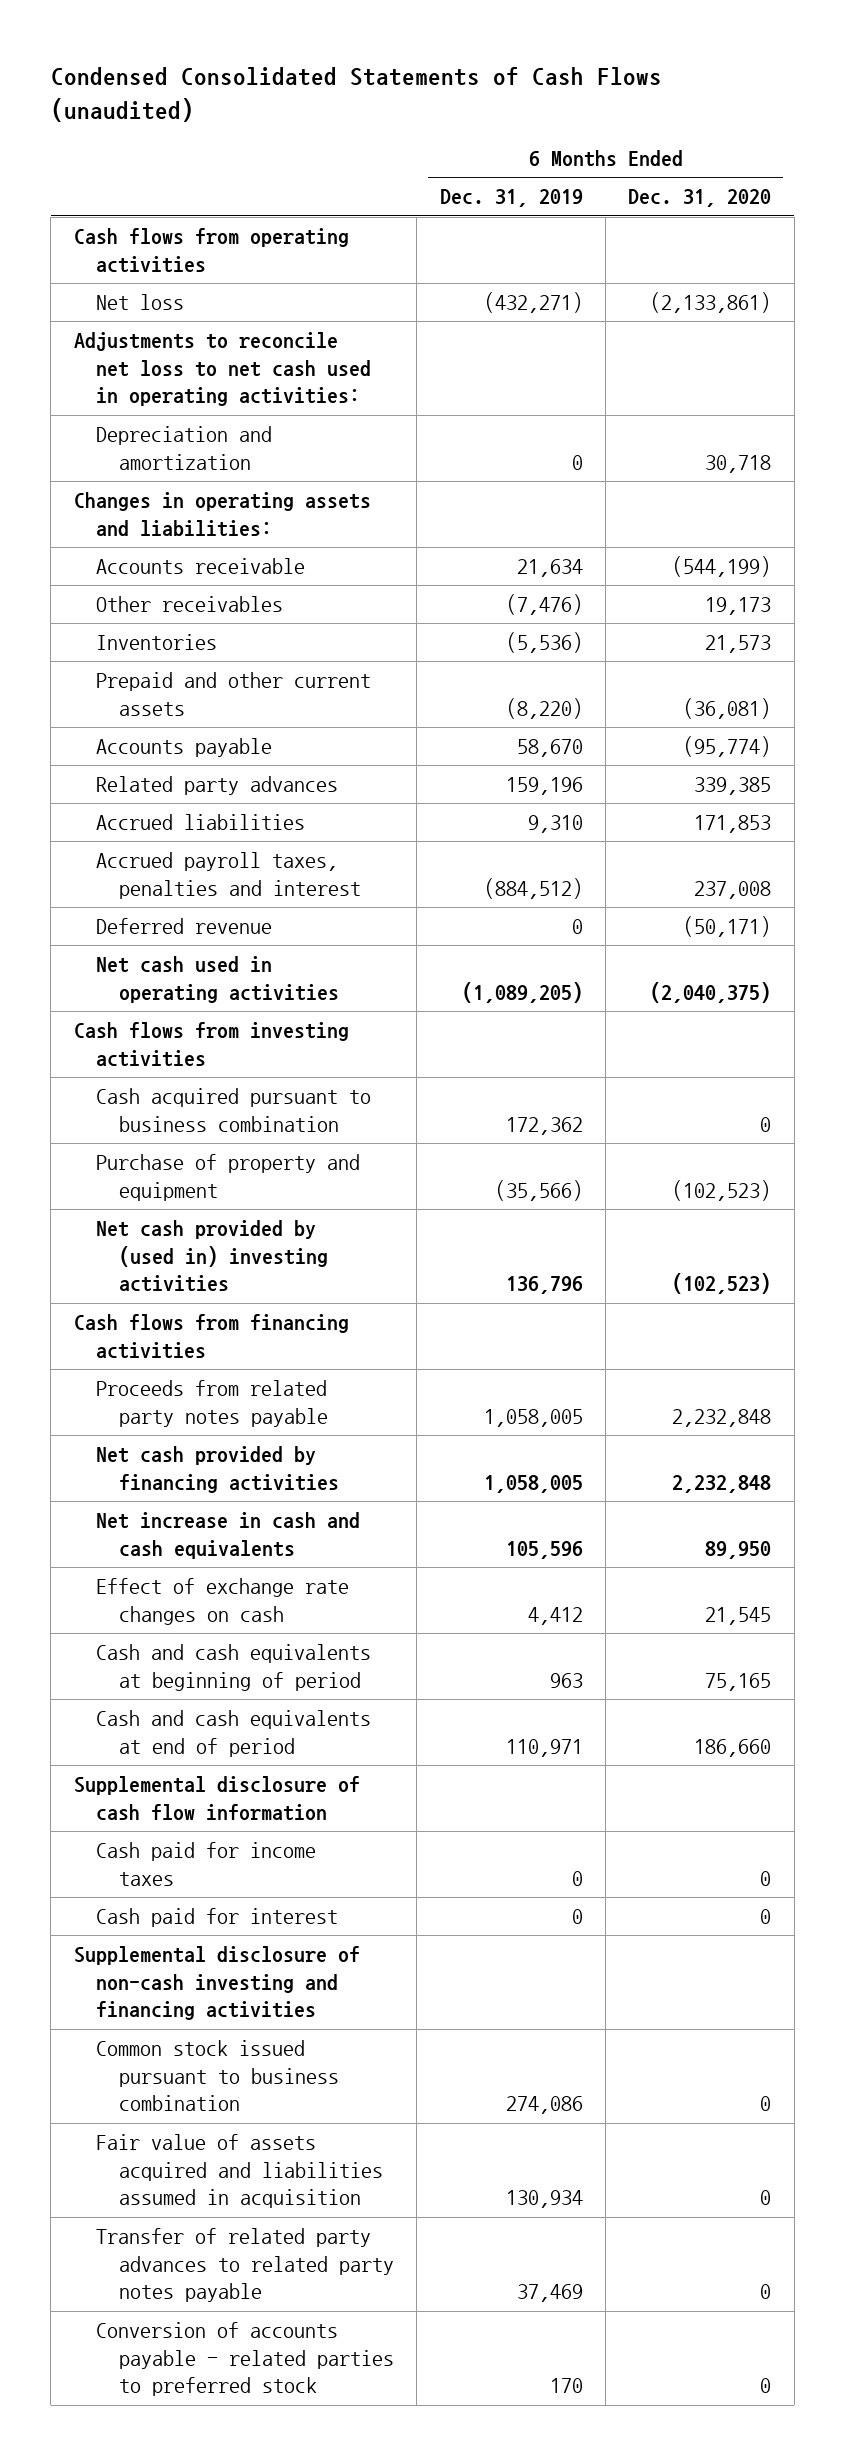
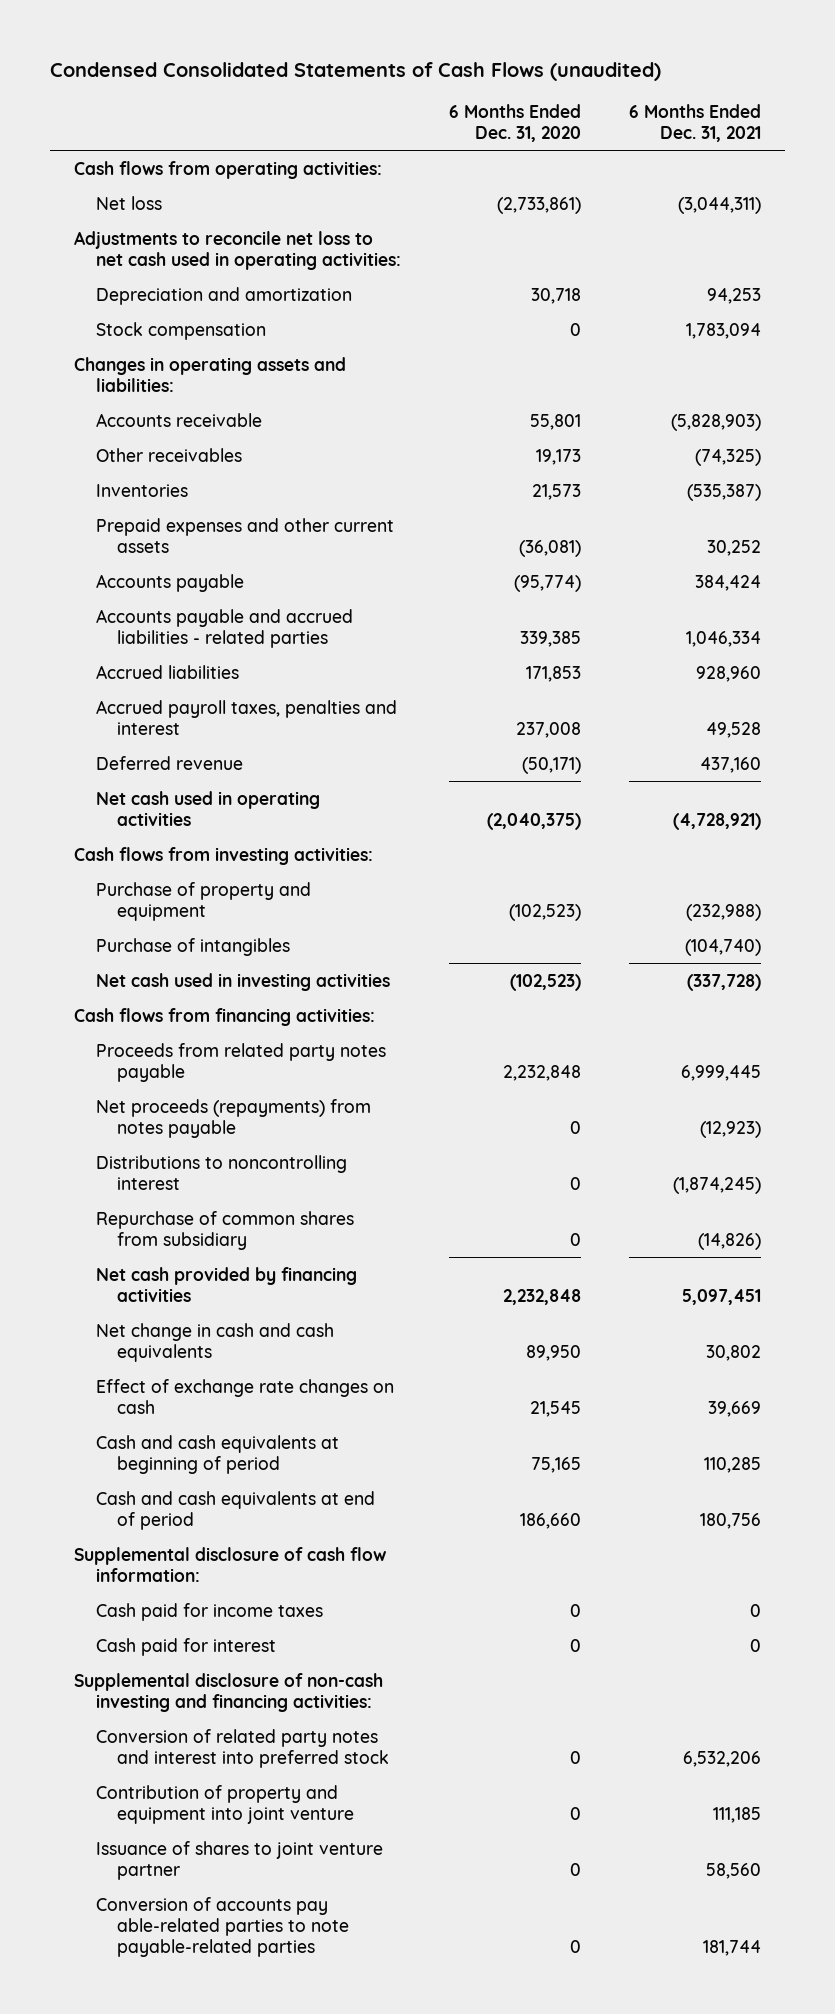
[439,189,583,208] Dec. 31, 2019 -> none
none -> [629,103,762,143] 6 Months Ended Dec. 31, 2021
[73,228,349,273] Cash flows from operating activities -> [73,160,382,179] Cash flows from operating activities:
[650,292,772,314] (2,133,861) -> [497,196,582,214] (2,733,861)
none -> [95,321,266,340] Stock compensation
[672,556,772,578] (544,199) -> [530,413,582,430] 55,801
[96,672,372,716] Prepaid and other current assets -> [95,517,394,553] Prepaid expenses and other current assets
[96,776,339,796] Related party advances -> [95,608,353,648] Accounts payable and accrued liabilities - related parties
[96,1088,372,1132] Cash acquired pursuant to business combination -> none
[73,1022,349,1067] Cash flows from investing activities -> [73,846,373,865] Cash flows from investing activities:
none -> [95,937,290,956] Purchase of intangibles
[96,1220,329,1293] Net cash provided by (used in) investing activities -> [95,972,390,991] Net cash used in investing activities
[73,1314,349,1359] Cash flows from financing activities -> [73,1007,375,1026] Cash flows from financing activities:
none -> [95,1098,371,1138] Net proceeds (repayments) from notes payable
none -> [95,1154,347,1190] Distributions to noncontrolling interest
none -> [95,1210,354,1250] Repurchase of common shares from subsidiary
[96,1512,361,1559] Net increase in cash and cash equivalents -> [95,1322,334,1362] Net change in cash and cash equivalents
[73,1776,360,1821] Supplemental disclosure of cash flow information -> [73,1546,386,1582] Supplemental disclosure of cash flow information:
[96,2040,340,2112] Common stock issued pursuant to business combination -> none
[96,2134,384,2209] Fair value of assets acquired and liabilities assumed in acquisition -> none
[96,2228,395,2303] Transfer of related party advances to related party notes payable -> none
[73,1946,360,2021] Supplemental disclosure of non-cash investing and financing activities -> [73,1672,383,1712] Supplemental disclosure of non-cash investing and financing activities:
none -> [95,1728,390,1768] Conversion of related party notes and interest into preferred stock
none -> [95,1784,355,1824] Contribution of property and equipment into joint venture
none -> [95,1840,383,1880] Issuance of shares to joint venture partner
[96,2322,395,2397] Conversion of accounts payable - related parties to preferred stock -> [95,1896,350,1957] Conversion of accounts pay able-related parties to note payable-related parties

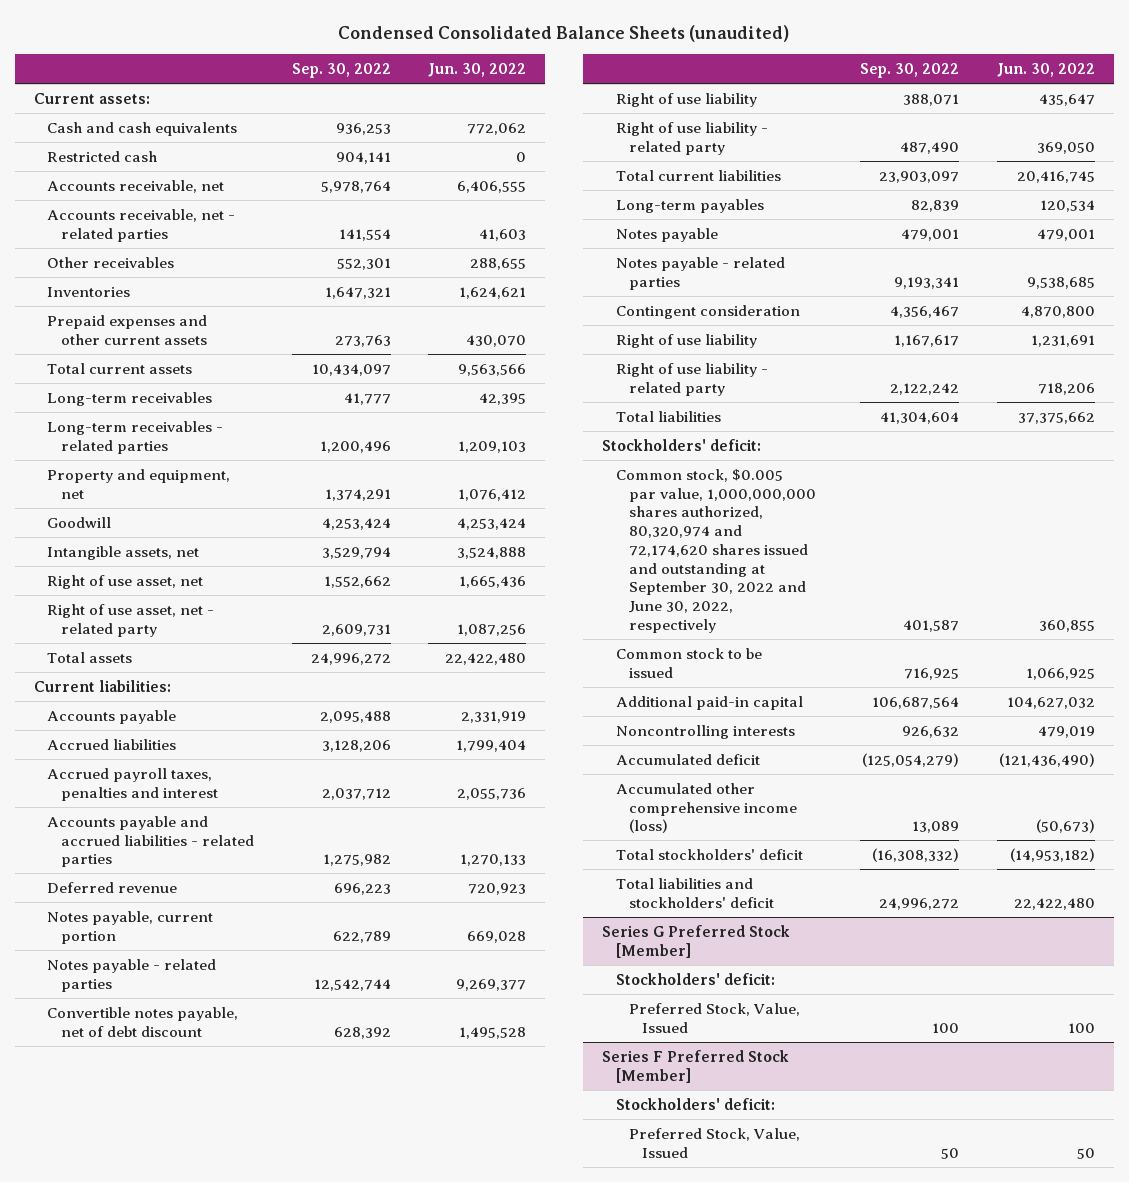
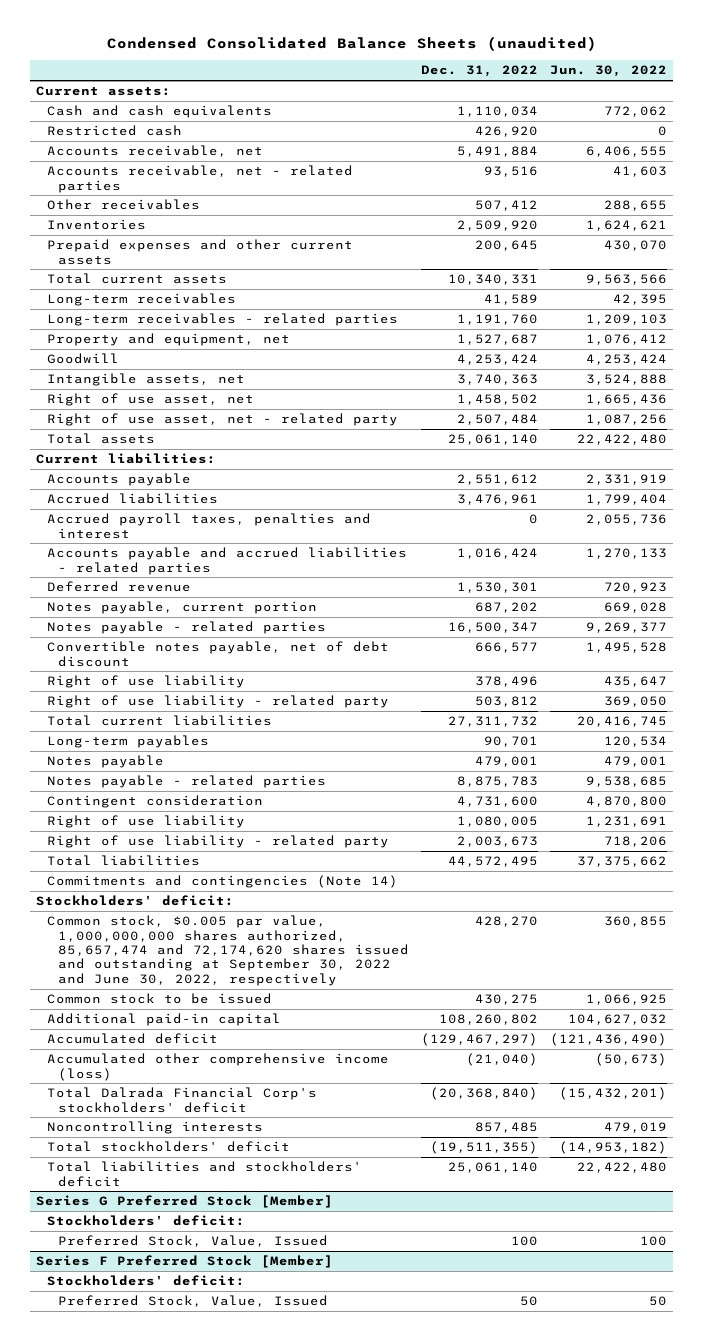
[291,62,391,78] Sep. 30, 2022 -> none
none -> [420,65,538,78] Dec. 31, 2022
none -> [46,875,398,889] Commitments and contingencies (Note 14)
[615,468,817,633] Common stock, $0.005 par value, 1,000,000,000 shares authorized, 80,320,974 and 72,174,620 shares issued and outstanding at September 30, 2022 and June 30, 2022, respectively -> [46,915,409,986] Common stock, $0.005 par value, 1,000,000,000 shares authorized, 85,657,474 and 72,174,620 shares issued and outstanding at September 30, 2022 and June 30, 2022, respectively
none -> [46,1087,317,1113] Total Dalrada Financial Corp's stockholders' deficit
[615,724,795,739] Noncontrolling interests -> [46,1121,263,1135] Noncontrolling interests

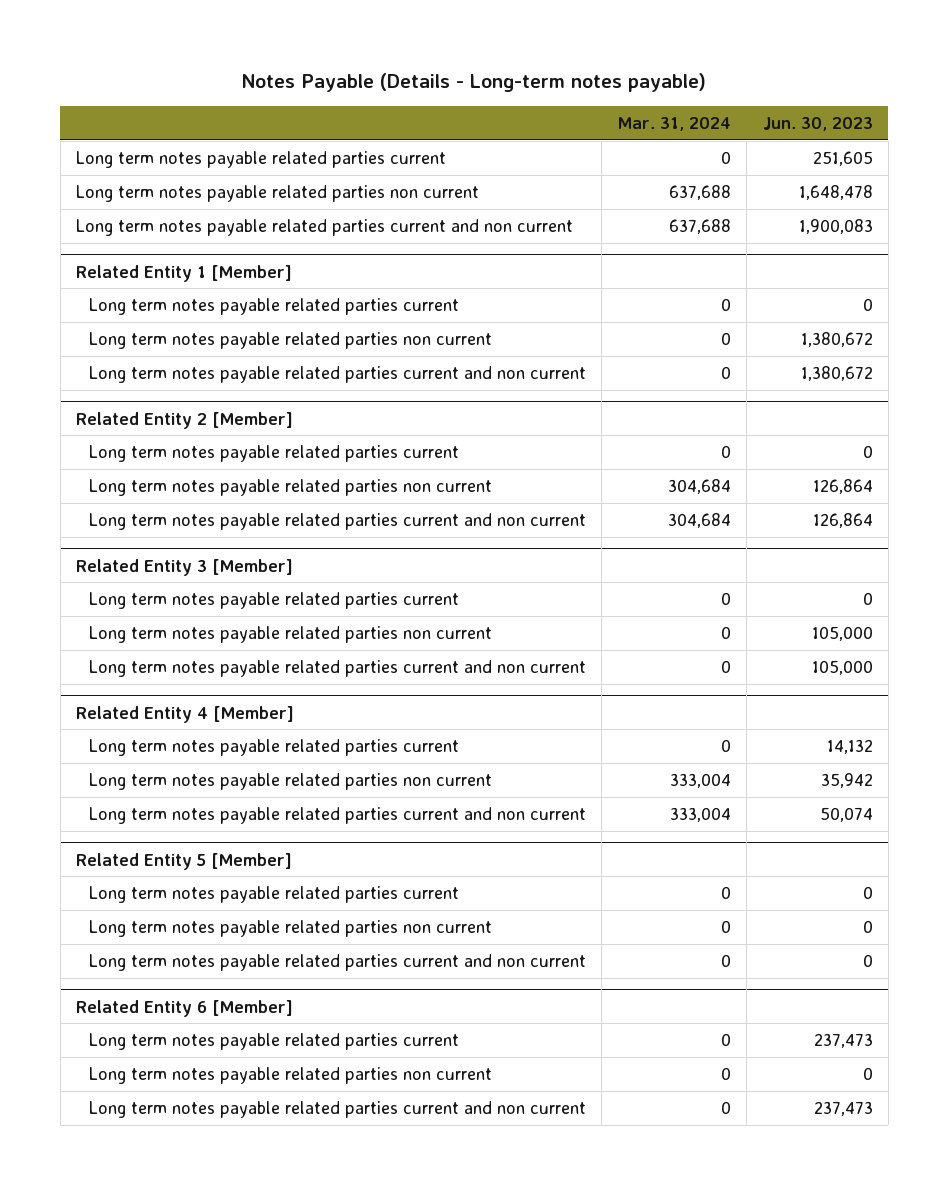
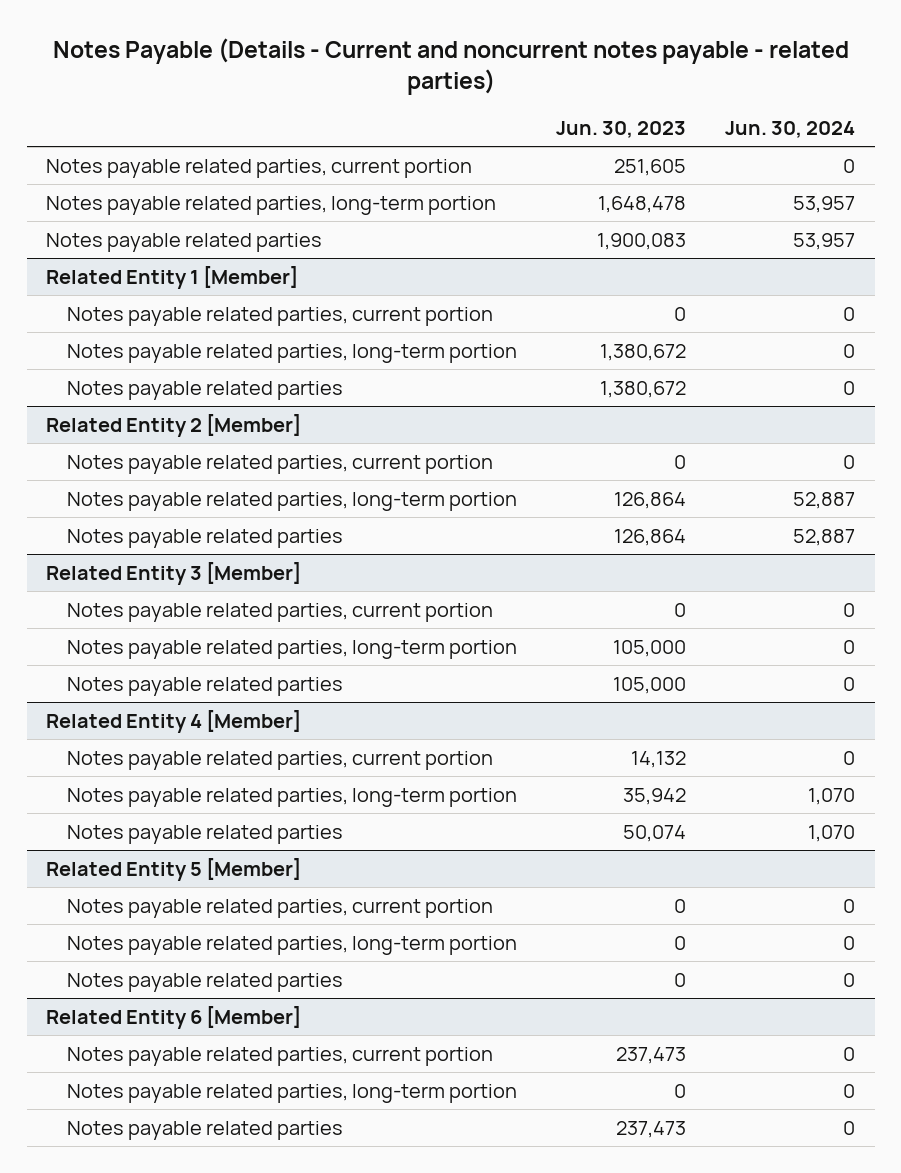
[241,72,707,92] Notes Payable (Details - Long-term notes payable) -> [52,37,849,96] Notes Payable (Details - Current and noncurrent notes payable - related parties)
[617,116,732,131] Mar. 31, 2024 -> none
none -> [725,121,856,139] Jun. 30, 2024
[75,151,446,169] Long term notes payable related parties current -> [46,158,473,178] Notes payable related parties, current portion
[75,185,479,203] Long term notes payable related parties non current -> [46,195,497,215] Notes payable related parties, long-term portion
[75,219,573,237] Long term notes payable related parties current and non current -> [46,232,323,252] Notes payable related parties
[88,298,459,316] Long term notes payable related parties current -> [66,306,493,326] Notes payable related parties, current portion
[88,332,492,350] Long term notes payable related parties non current -> [66,343,517,363] Notes payable related parties, long-term portion
[88,366,586,384] Long term notes payable related parties current and non current -> [66,380,343,400] Notes payable related parties
[88,445,459,463] Long term notes payable related parties current -> [66,454,493,474] Notes payable related parties, current portion
[88,479,492,497] Long term notes payable related parties non current -> [66,491,517,511] Notes payable related parties, long-term portion
[88,513,586,531] Long term notes payable related parties current and non current -> [66,528,343,548] Notes payable related parties
[88,592,459,610] Long term notes payable related parties current -> [66,602,493,622] Notes payable related parties, current portion
[88,626,492,644] Long term notes payable related parties non current -> [66,639,517,659] Notes payable related parties, long-term portion
[88,660,586,678] Long term notes payable related parties current and non current -> [66,676,343,696] Notes payable related parties
[88,739,459,757] Long term notes payable related parties current -> [66,750,493,770] Notes payable related parties, current portion
[88,773,492,791] Long term notes payable related parties non current -> [66,787,517,807] Notes payable related parties, long-term portion
[88,807,586,825] Long term notes payable related parties current and non current -> [66,824,343,844] Notes payable related parties
[88,886,459,904] Long term notes payable related parties current -> [66,898,493,918] Notes payable related parties, current portion
[88,920,492,938] Long term notes payable related parties non current -> [66,935,517,955] Notes payable related parties, long-term portion
[88,954,586,972] Long term notes payable related parties current and non current -> [66,972,343,992] Notes payable related parties
[88,1033,459,1051] Long term notes payable related parties current -> [66,1046,493,1066] Notes payable related parties, current portion
[88,1067,492,1085] Long term notes payable related parties non current -> [66,1083,517,1103] Notes payable related parties, long-term portion
[88,1101,586,1119] Long term notes payable related parties current and non current -> [66,1120,343,1140] Notes payable related parties

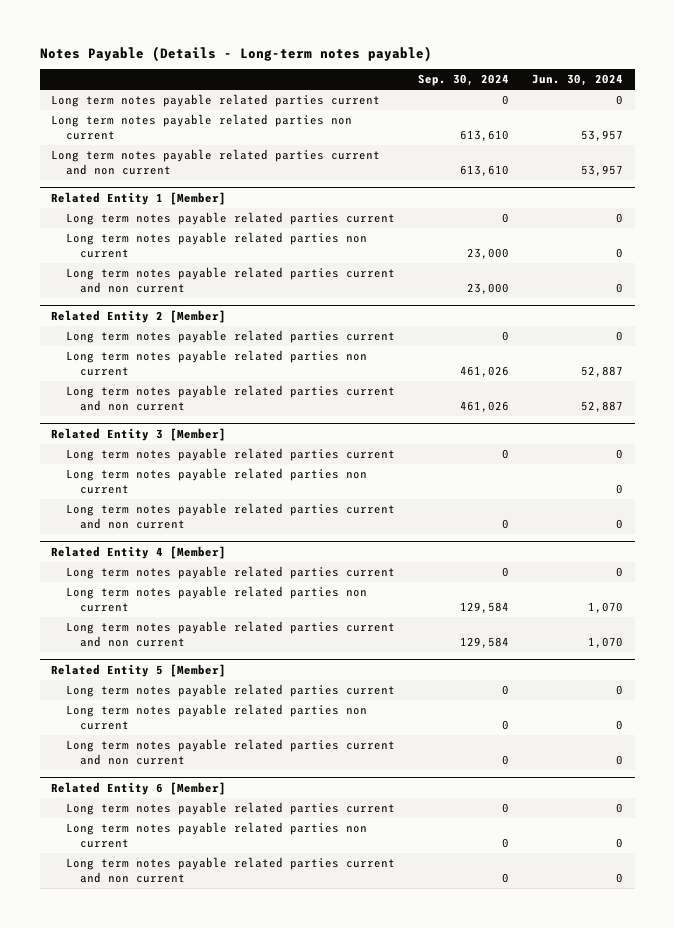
[52,37,849,96] Notes Payable (Details - Current and noncurrent notes payable - related parties) -> [39,45,432,62] Notes Payable (Details - Long-term notes payable)
[555,121,686,139] Jun. 30, 2023 -> none
none -> [417,74,509,87] Sep. 30, 2024
[46,158,473,178] Notes payable related parties, current portion -> [51,94,381,108] Long term notes payable related parties current
[46,195,497,215] Notes payable related parties, long-term portion -> [51,114,353,141] Long term notes payable related parties non current
[46,232,323,252] Notes payable related parties -> [51,149,381,176] Long term notes payable related parties current and non current
[66,306,493,326] Notes payable related parties, current portion -> [65,212,395,226] Long term notes payable related parties current
[66,343,517,363] Notes payable related parties, long-term portion -> [65,232,367,259] Long term notes payable related parties non current
[66,380,343,400] Notes payable related parties -> [65,267,395,294] Long term notes payable related parties current and non current
[66,454,493,474] Notes payable related parties, current portion -> [65,330,395,344] Long term notes payable related parties current
[66,491,517,511] Notes payable related parties, long-term portion -> [65,350,367,377] Long term notes payable related parties non current
[66,528,343,548] Notes payable related parties -> [65,385,395,412] Long term notes payable related parties current and non current
[66,602,493,622] Notes payable related parties, current portion -> [65,448,395,462] Long term notes payable related parties current
[66,639,517,659] Notes payable related parties, long-term portion -> [65,468,367,495] Long term notes payable related parties non current
[66,676,343,696] Notes payable related parties -> [65,503,395,530] Long term notes payable related parties current and non current
[66,750,493,770] Notes payable related parties, current portion -> [65,566,395,580] Long term notes payable related parties current
[66,787,517,807] Notes payable related parties, long-term portion -> [65,586,367,613] Long term notes payable related parties non current
[66,824,343,844] Notes payable related parties -> [65,621,395,648] Long term notes payable related parties current and non current
[66,898,493,918] Notes payable related parties, current portion -> [65,684,395,698] Long term notes payable related parties current
[66,935,517,955] Notes payable related parties, long-term portion -> [65,704,367,731] Long term notes payable related parties non current
[66,972,343,992] Notes payable related parties -> [65,739,395,766] Long term notes payable related parties current and non current
[66,1046,493,1066] Notes payable related parties, current portion -> [65,802,395,816] Long term notes payable related parties current
[66,1083,517,1103] Notes payable related parties, long-term portion -> [65,822,367,849] Long term notes payable related parties non current
[66,1120,343,1140] Notes payable related parties -> [65,857,395,884] Long term notes payable related parties current and non current

